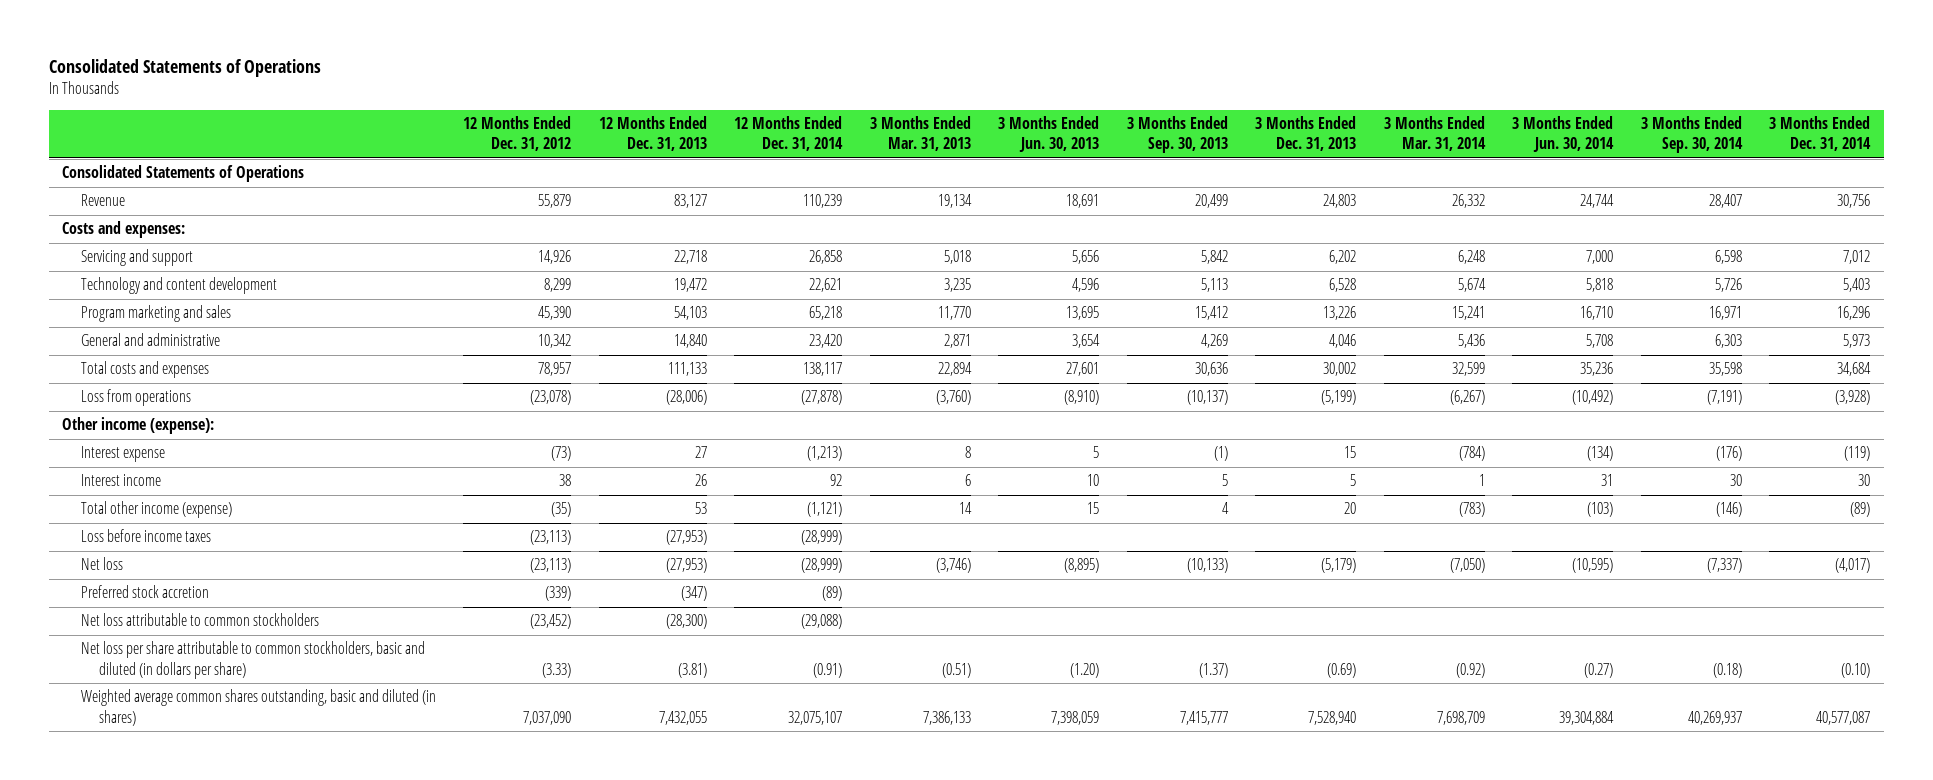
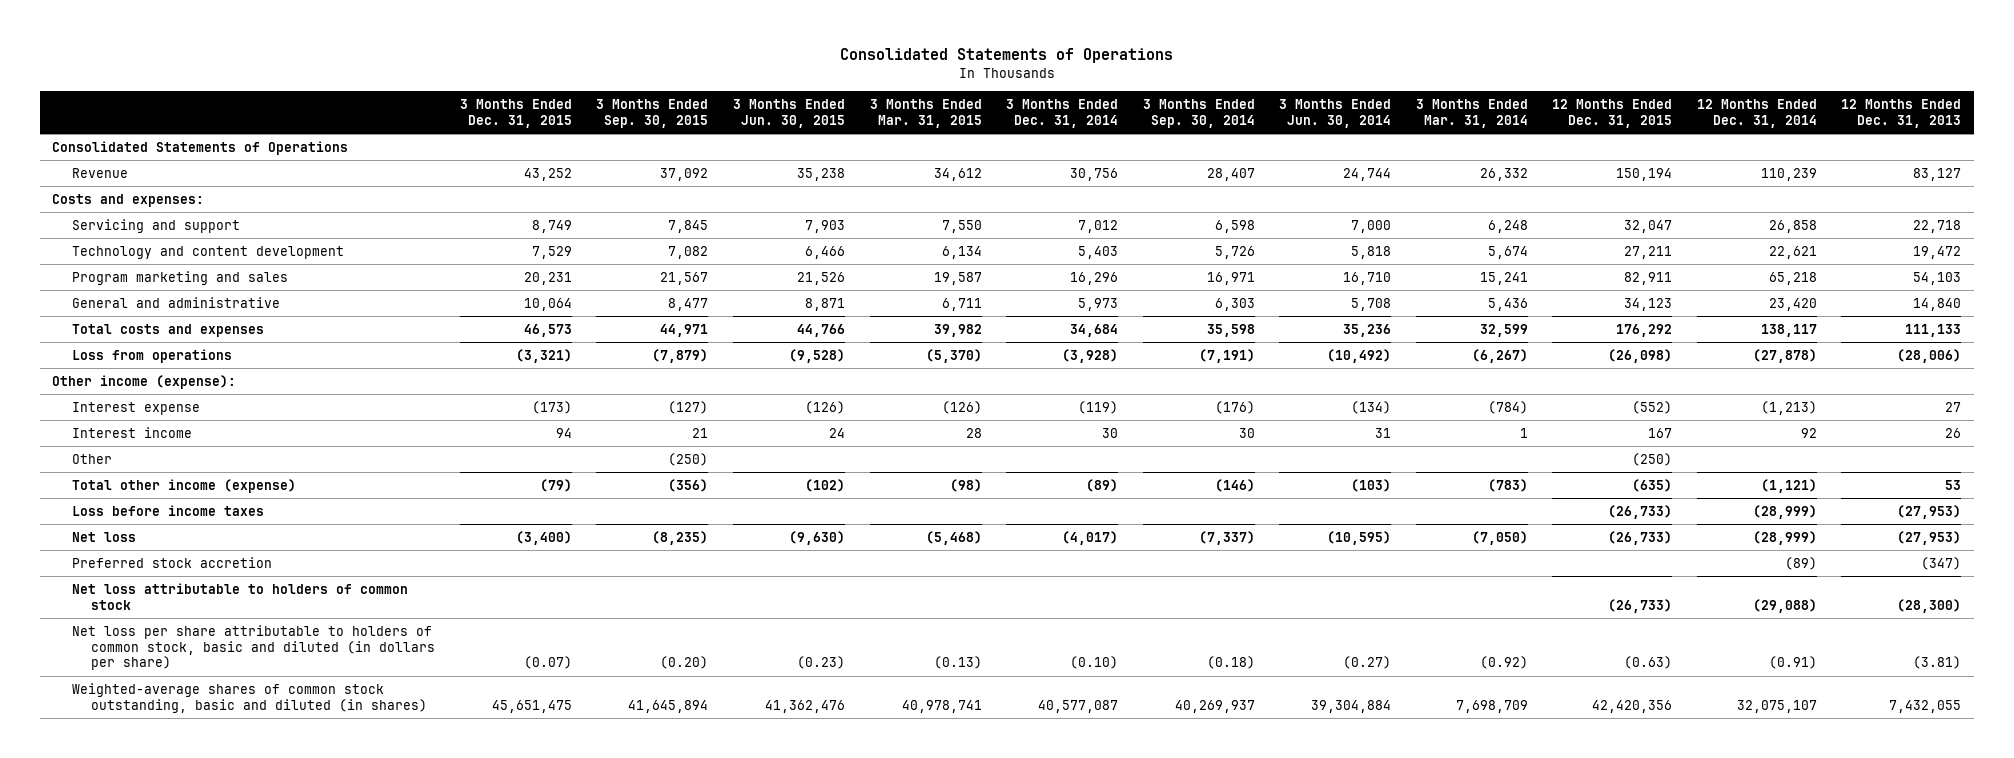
[463,116,572,152] 12 Months Ended Dec. 31, 2012 -> none
[869,116,971,152] 3 Months Ended Mar. 31, 2013 -> none
[998,116,1100,153] 3 Months Ended Jun. 30, 2013 -> none
[1126,116,1228,154] 3 Months Ended Sep. 30, 2013 -> none
[1255,116,1357,152] 3 Months Ended Dec. 31, 2013 -> none
none -> [459,99,572,128] 3 Months Ended Dec. 31, 2015
none -> [596,99,709,128] 3 Months Ended Sep. 30, 2015
none -> [732,99,845,128] 3 Months Ended Jun. 30, 2015
none -> [869,99,982,128] 3 Months Ended Mar. 31, 2015
none -> [1552,99,1673,128] 12 Months Ended Dec. 31, 2015
none -> [71,453,112,464] Other
[80,613,319,627] Net loss attributable to common stockholders -> [71,582,408,610] Net loss attributable to holders of common stock
[80,641,425,679] Net loss per share attributable to common stockholders, basic and diluted (in dollars per share) -> [71,624,436,671] Net loss per share attributable to holders of common stock, basic and diluted (in dollars per share)
[80,689,436,726] Weighted average common shares outstanding, basic and diluted (in shares) -> [71,682,428,713] Weighted-average shares of common stock outstanding, basic and diluted (in shares)

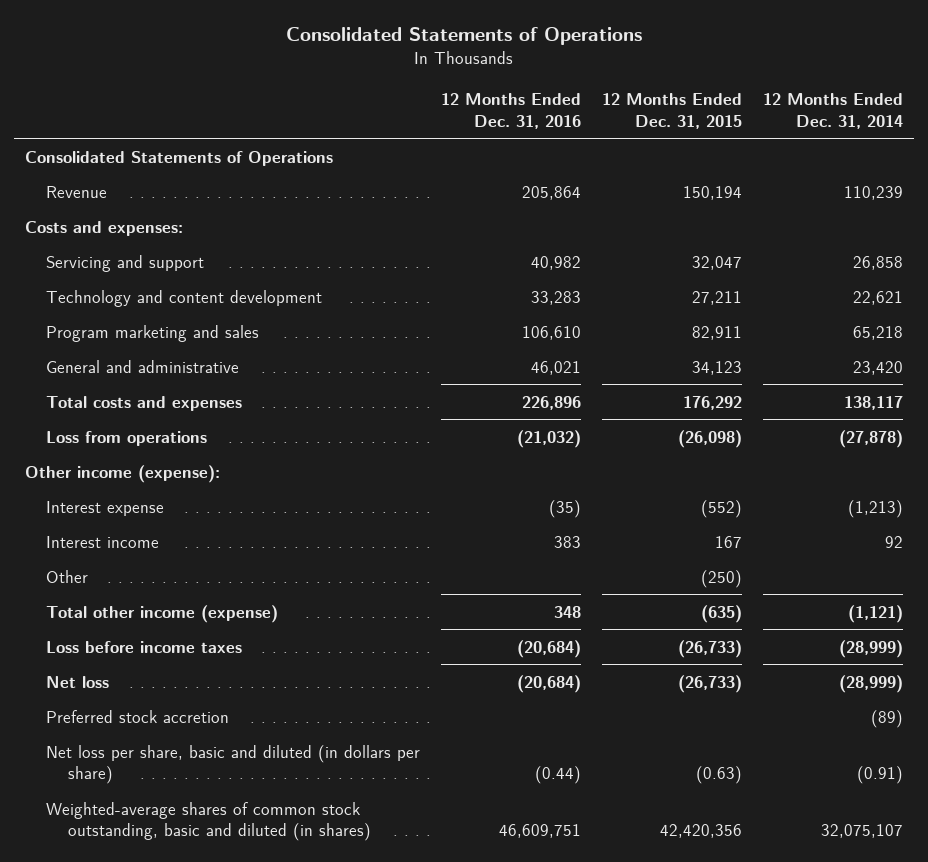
[459,99,572,128] 3 Months Ended Dec. 31, 2015 -> none
[596,99,709,128] 3 Months Ended Sep. 30, 2015 -> none
[732,99,845,128] 3 Months Ended Jun. 30, 2015 -> none
[869,99,982,128] 3 Months Ended Mar. 31, 2015 -> none
[1006,99,1119,128] 3 Months Ended Dec. 31, 2014 -> none
[1142,99,1255,128] 3 Months Ended Sep. 30, 2014 -> none
[1279,99,1392,128] 3 Months Ended Jun. 30, 2014 -> none
[1415,99,1528,128] 3 Months Ended Mar. 31, 2014 -> none
[1841,99,1962,128] 12 Months Ended Dec. 31, 2013 -> none
none -> [441,92,582,129] 12 Months Ended Dec. 31, 2016
[71,582,408,610] Net loss attributable to holders of common stock -> none
[71,624,436,671] Net loss per share attributable to holders of common stock, basic and diluted (in dollars per share) -> [46,744,421,785] Net loss per share, basic and diluted (in dollars per share)

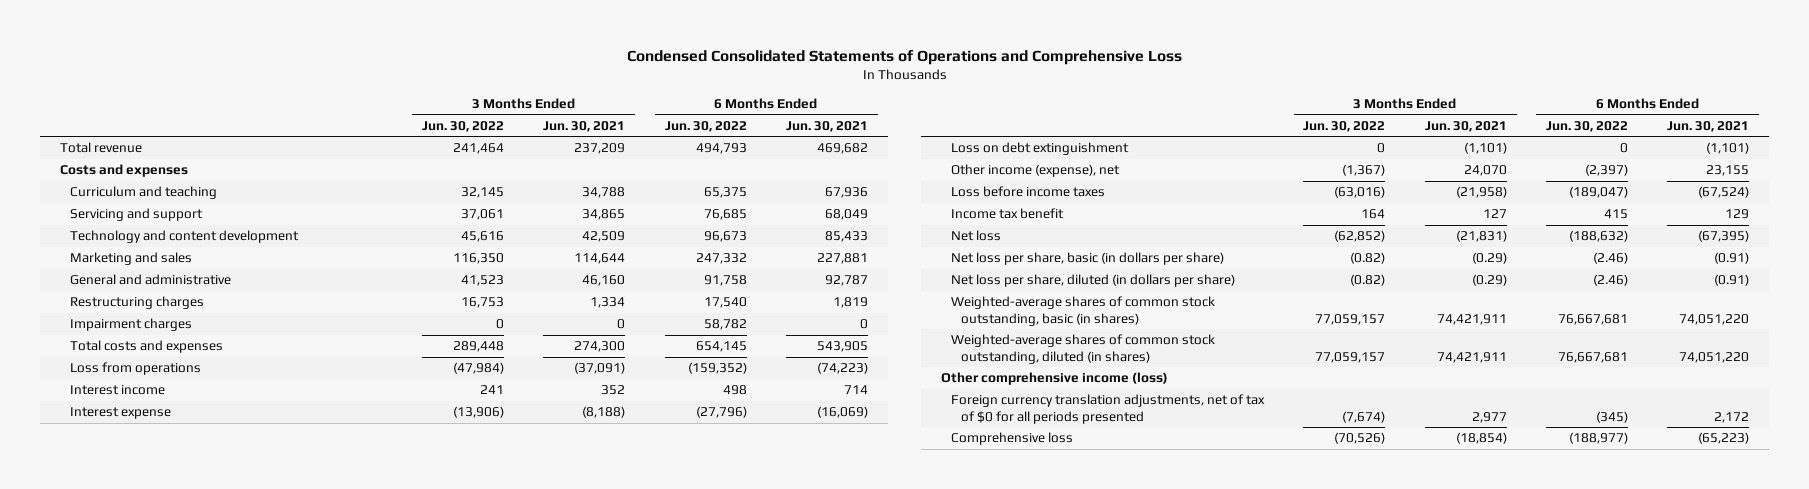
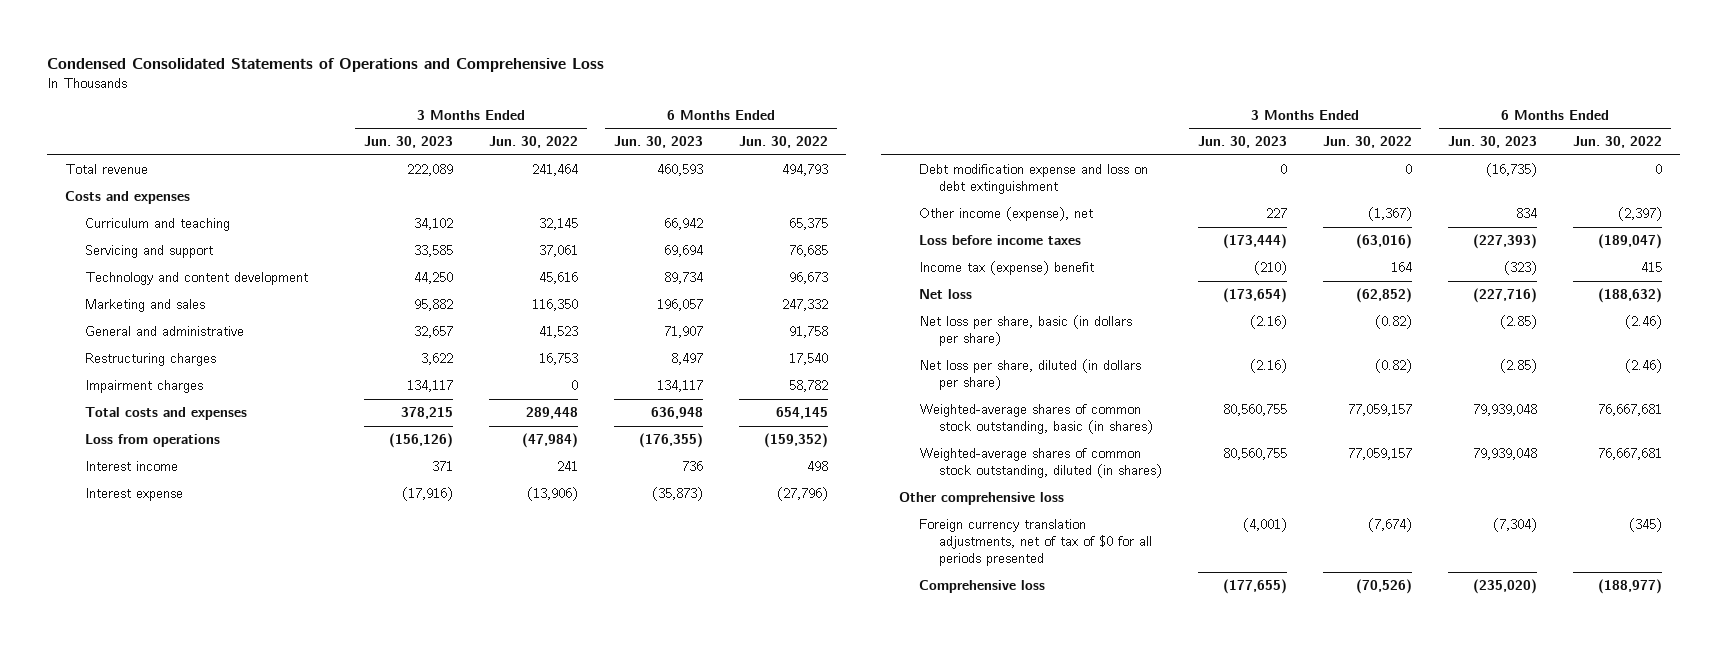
[543,120,626,132] Jun. 30, 2021 -> none
[785,120,868,132] Jun. 30, 2021 -> none
none -> [364,136,454,149] Jun. 30, 2023
none -> [613,136,703,149] Jun. 30, 2023
[950,142,1129,156] Loss on debt extinguishment -> [919,164,1149,195] Debt modification expense and loss on debt extinguishment
[950,208,1064,220] Income tax benefit -> [919,261,1095,276] Income tax (expense) benefit
[941,372,1169,386] Other comprehensive income (loss) -> [898,492,1064,506] Other comprehensive loss

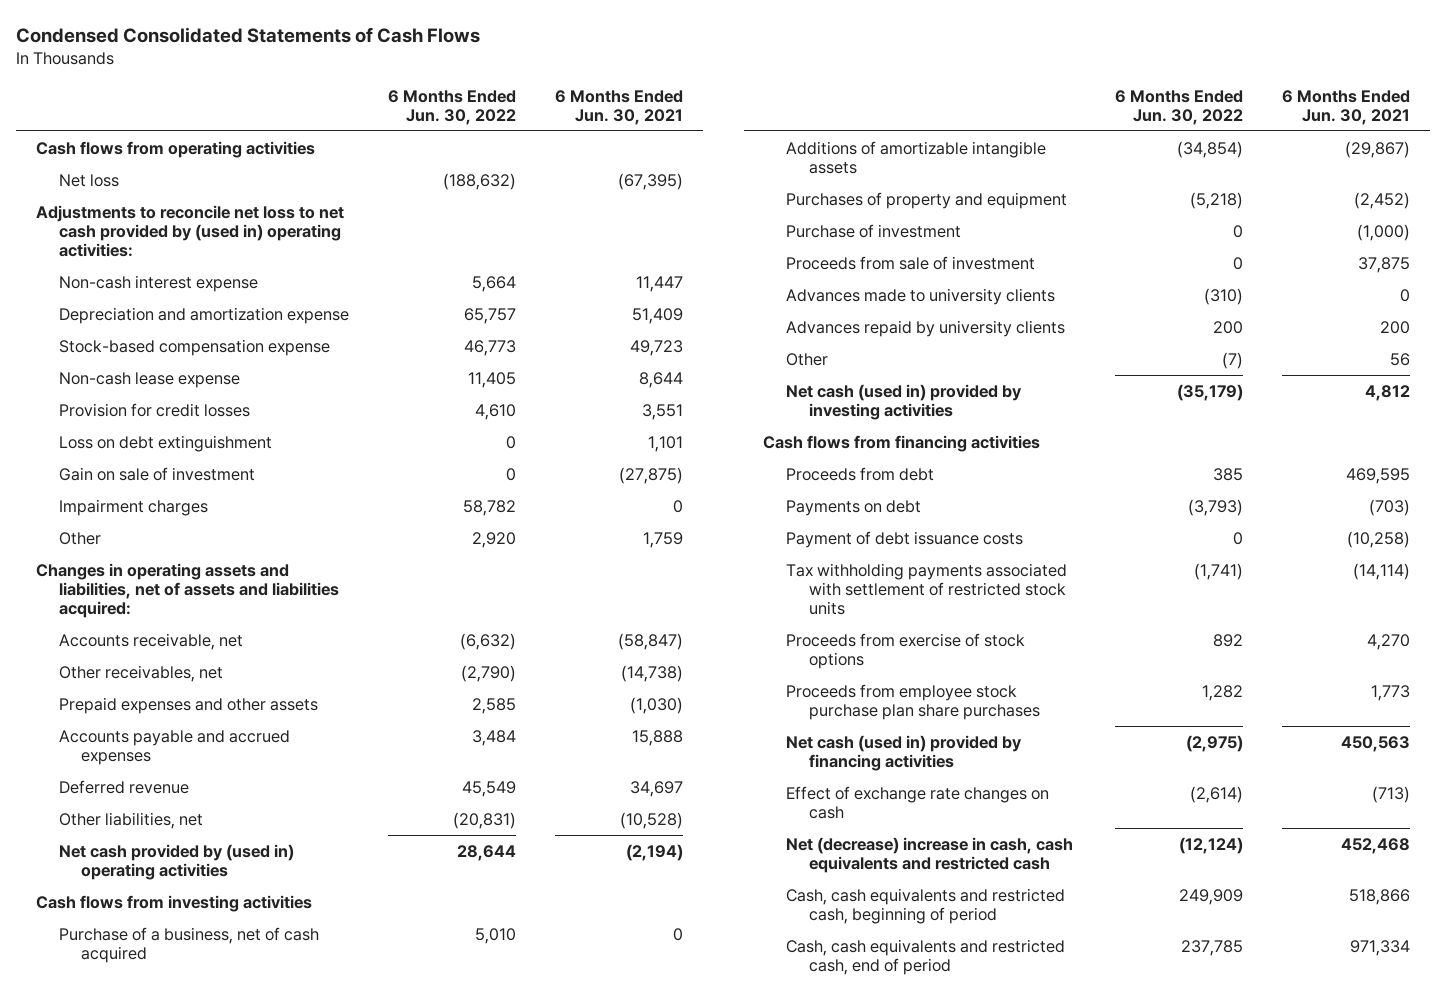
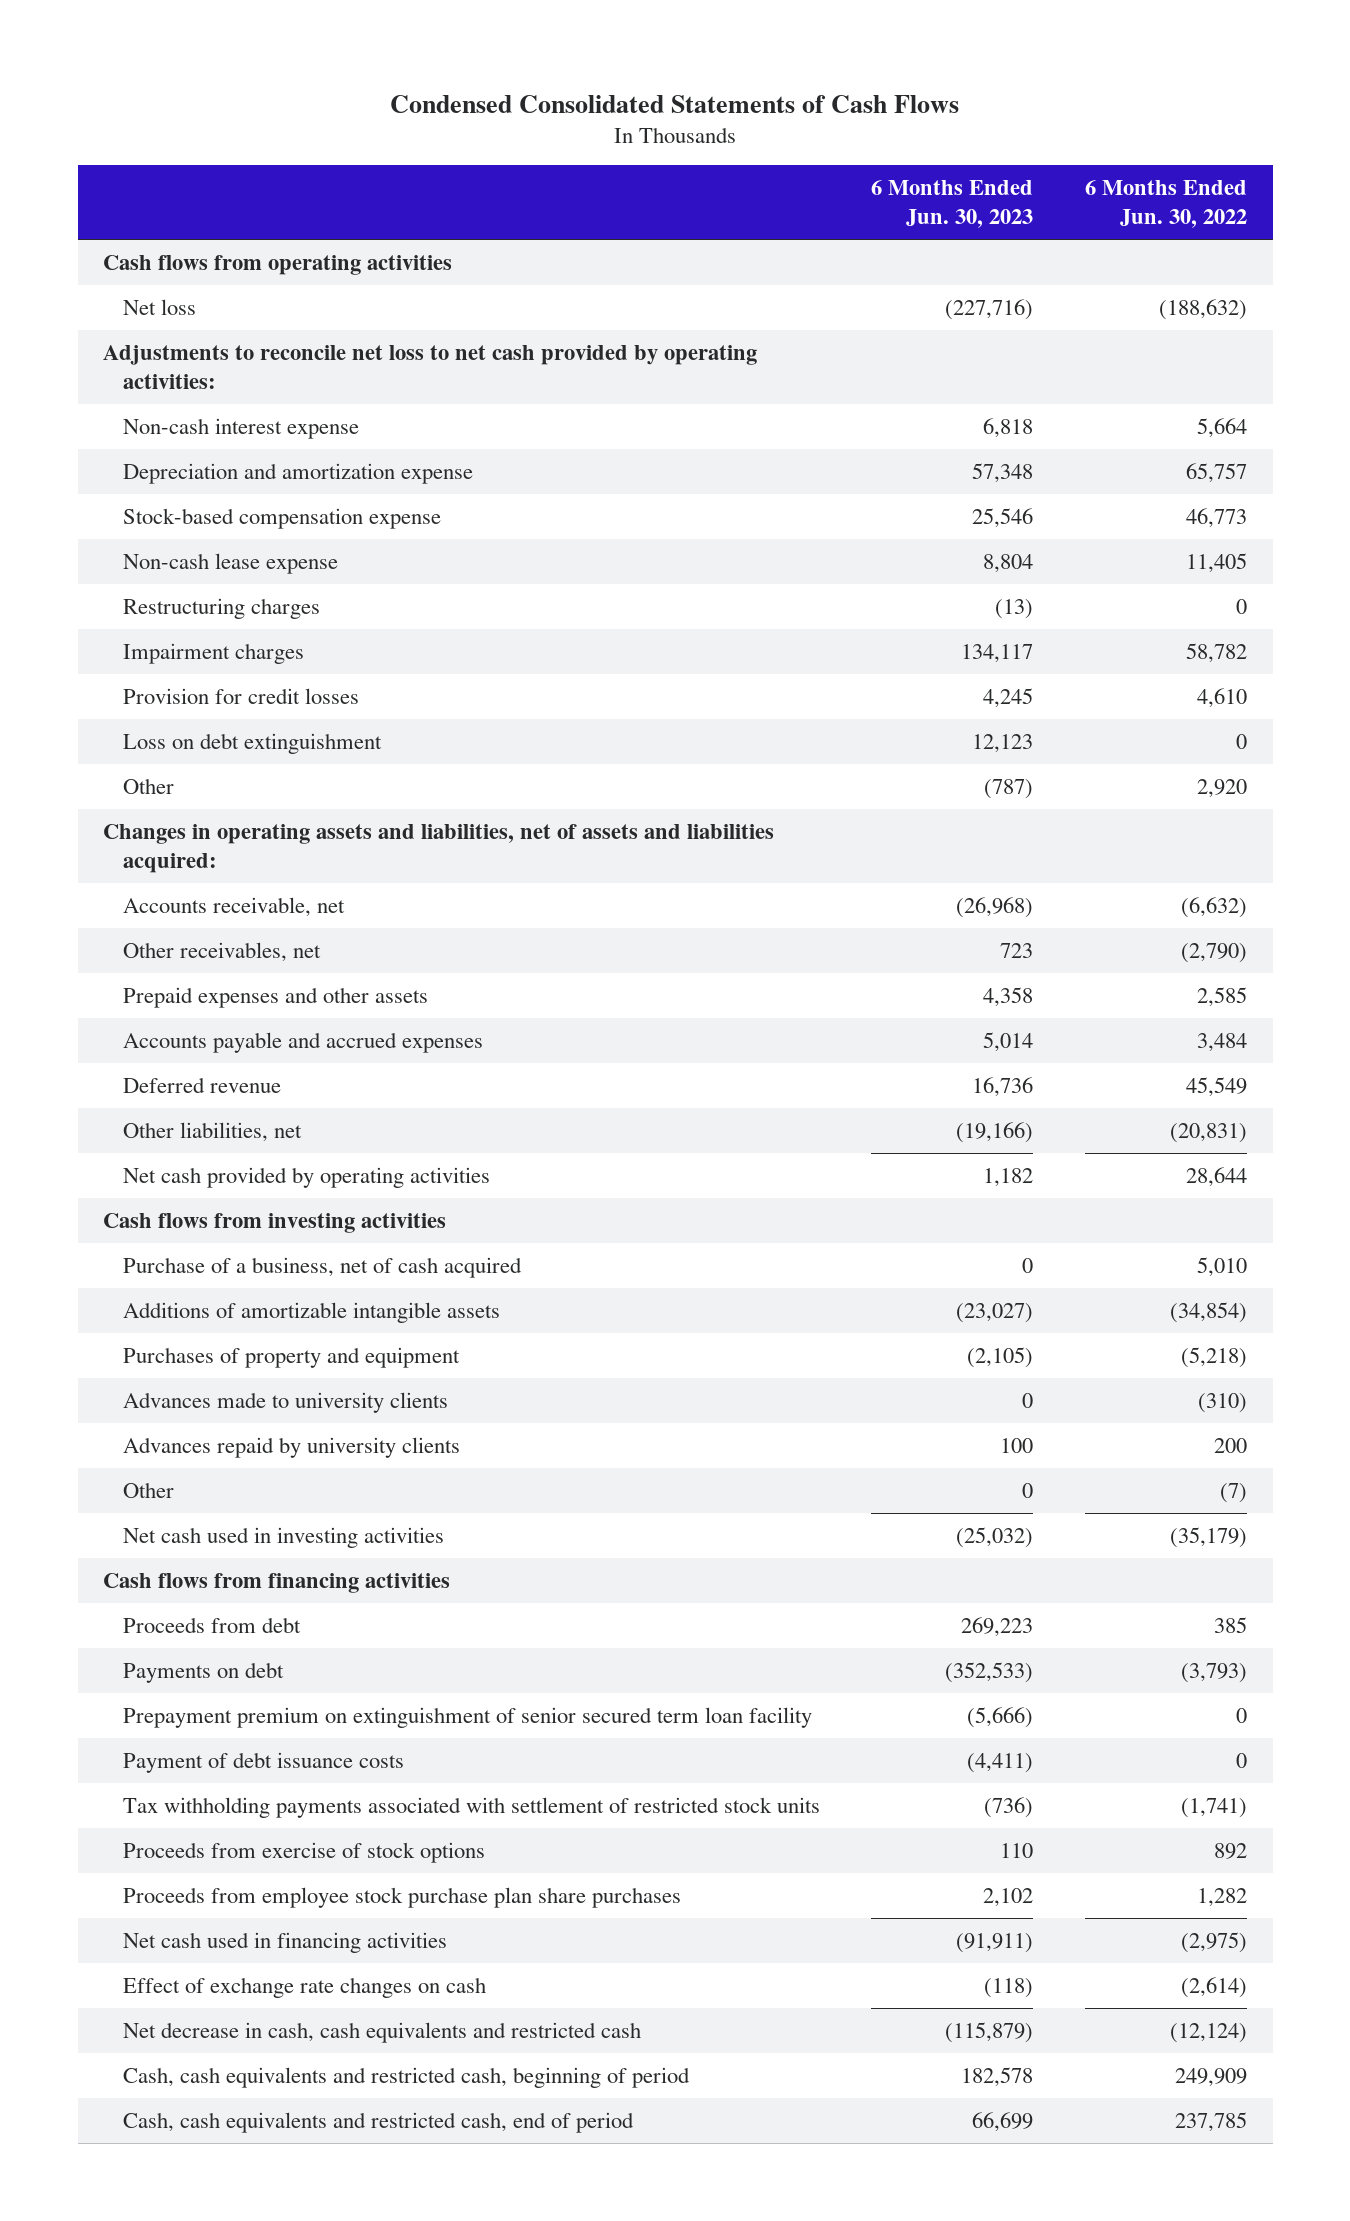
[555,89,684,125] 6 Months Ended Jun. 30, 2021 -> none
none -> [871,180,1034,229] 6 Months Ended Jun. 30, 2023
[35,204,344,257] Adjustments to reconcile net loss to net cash provided by (used in) operating activities: -> [103,344,758,389] Adjustments to reconcile net loss to net cash provided by operating activities:
none -> [122,597,320,619] Restructuring charges
[58,498,208,516] Impairment charges -> [122,642,304,664] Impairment charges
[58,466,255,481] Gain on sale of investment -> none
[58,843,294,880] Net cash provided by (used in) operating activities -> [122,1166,490,1188] Net cash provided by operating activities
[785,223,961,238] Purchase of investment -> none
[785,255,1035,270] Proceeds from sale of investment -> none
[785,383,1022,420] Net cash (used in) provided by investing activities -> [122,1526,444,1548] Net cash used in investing activities
none -> [122,1706,812,1728] Prepayment premium on extinguishment of senior secured term loan facility
[785,734,1022,771] Net cash (used in) provided by financing activities -> [122,1931,447,1953] Net cash used in financing activities
[785,836,1073,873] Net (decrease) increase in cash, cash equivalents and restricted cash -> [122,2021,641,2043] Net decrease in cash, cash equivalents and restricted cash

